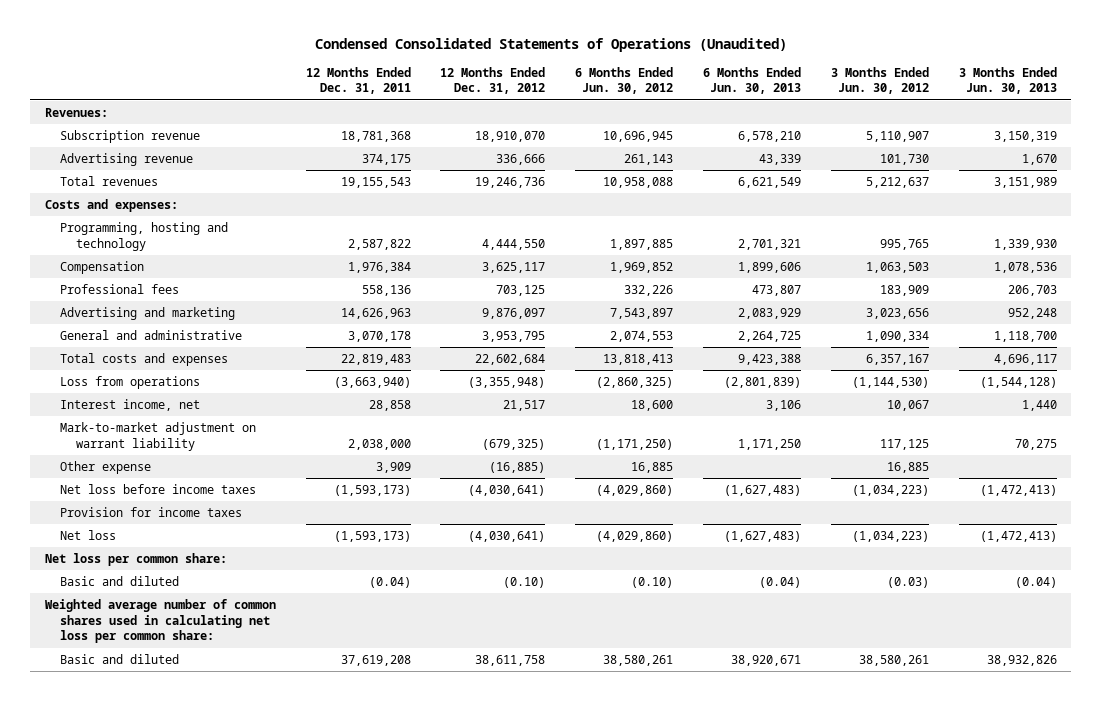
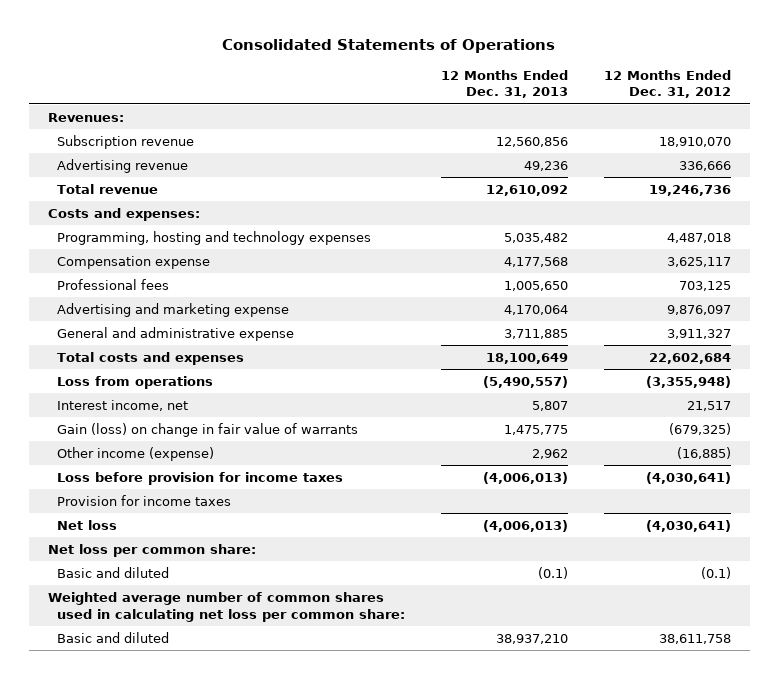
[314,37,787,52] Condensed Consolidated Statements of Operations (Unaudited) -> [222,38,556,53] Consolidated Statements of Operations
[305,66,411,95] 12 Months Ended Dec. 31, 2011 -> none
[575,66,674,95] 6 Months Ended Jun. 30, 2012 -> none
[702,66,801,95] 6 Months Ended Jun. 30, 2013 -> none
[830,66,929,95] 3 Months Ended Jun. 30, 2012 -> none
[958,66,1057,95] 3 Months Ended Jun. 30, 2013 -> none
none -> [441,69,569,99] 12 Months Ended Dec. 31, 2013
[60,176,159,187] Total revenues -> [56,183,158,194] Total revenue
[60,222,229,251] Programming, hosting and technology -> [56,230,371,245] Programming, hosting and technology expenses
[482,238,546,250] 4,444,550 -> [667,232,732,243] 4,487,018
[60,261,145,275] Compensation -> [56,255,210,269] Compensation expense
[60,307,236,321] Advertising and marketing -> [56,302,289,317] Advertising and marketing expense
[60,330,243,341] General and administrative -> [56,326,294,341] General and administrative expense
[482,331,546,343] 3,953,795 -> [667,328,732,339] 3,911,327
[60,422,257,451] Mark-to-market adjustment on warrant liability -> [56,422,358,437] Gain (loss) on change in fair value of warrants
[60,461,152,475] Other expense -> [56,446,214,461] Other income (expense)
[60,484,257,495] Net loss before income taxes -> [56,471,343,485] Loss before provision for income taxes
[503,577,546,589] (0.10) -> [701,566,732,579] (0.1)

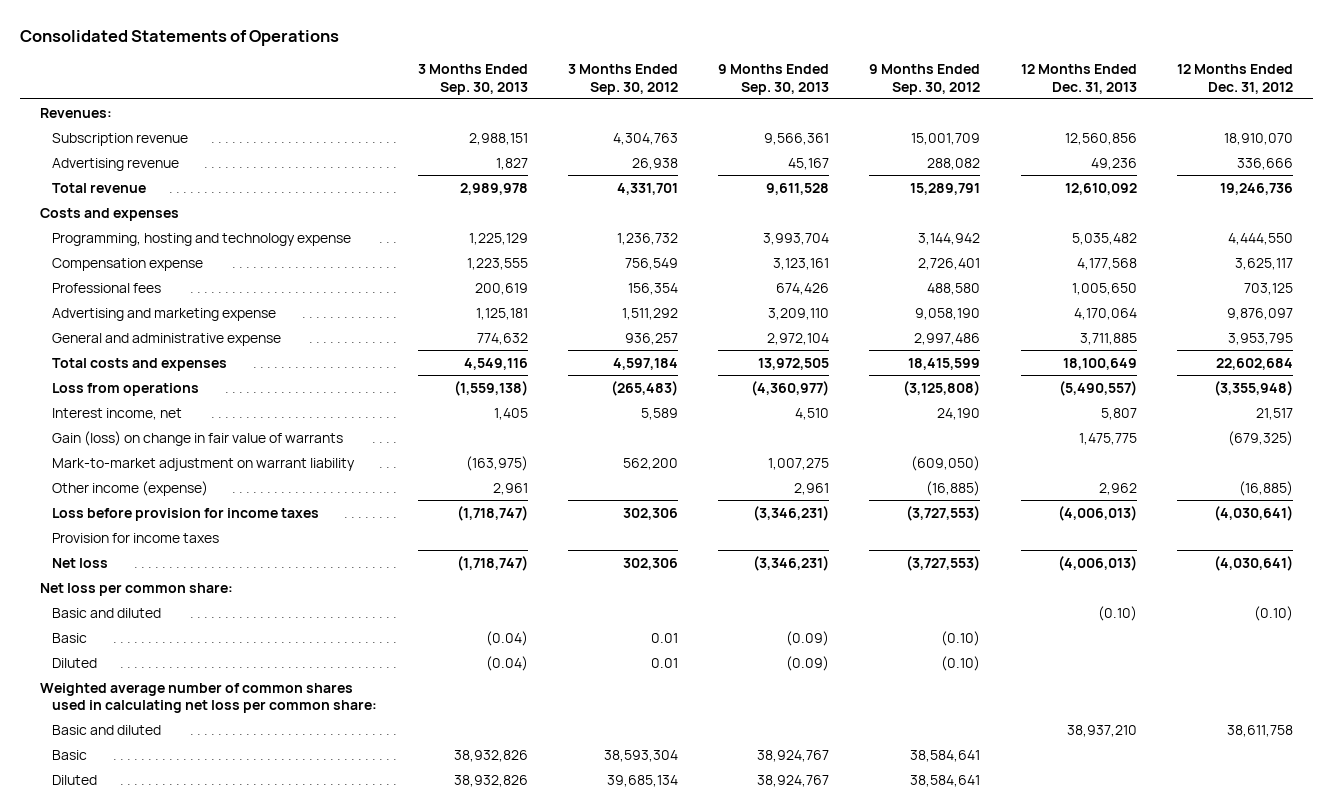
none -> [417,64,528,95] 3 Months Ended Sep. 30, 2013
none -> [567,64,678,95] 3 Months Ended Sep. 30, 2012
none -> [718,64,830,95] 9 Months Ended Sep. 30, 2013
none -> [869,64,981,95] 9 Months Ended Sep. 30, 2012
[47,207,200,221] Costs and expenses: -> [40,207,180,221] Costs and expenses
[56,230,371,245] Programming, hosting and technology expenses -> [52,232,352,246] Programming, hosting and technology expense
[667,232,732,243] 4,487,018 -> [1228,232,1294,245] 4,444,550
[667,328,732,339] 3,911,327 -> [1228,332,1294,345] 3,953,795
none -> [52,457,356,471] Mark-to-market adjustment on warrant liability
[538,566,569,579] (0.1) -> [1097,605,1137,621] (0.10)
[701,566,732,579] (0.1) -> [1254,605,1294,621] (0.10)
none -> [52,632,88,643] Basic
none -> [52,657,98,668] Diluted
none -> [52,749,88,760] Basic
none -> [52,774,98,785] Diluted

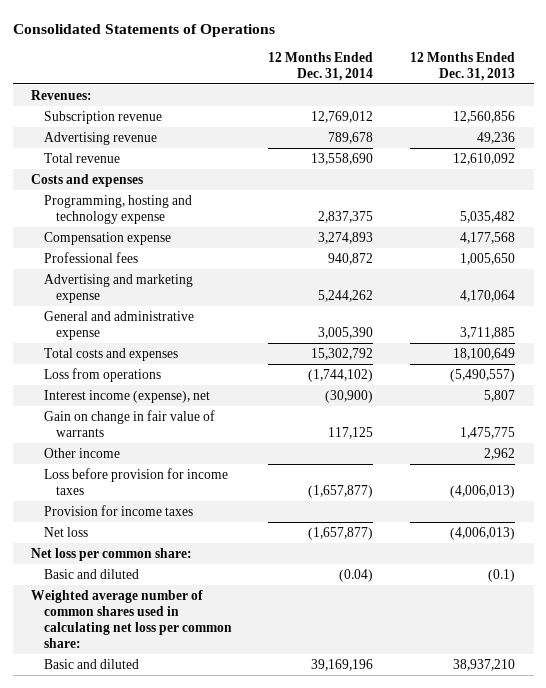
[417,64,528,95] 3 Months Ended Sep. 30, 2013 -> none
[567,64,678,95] 3 Months Ended Sep. 30, 2012 -> none
[718,64,830,95] 9 Months Ended Sep. 30, 2013 -> none
[869,64,981,95] 9 Months Ended Sep. 30, 2012 -> none
[1177,64,1294,94] 12 Months Ended Dec. 31, 2012 -> none
none -> [268,51,374,81] 12 Months Ended Dec. 31, 2014
[52,457,356,471] Mark-to-market adjustment on warrant liability -> none
[52,407,183,420] Interest income, net -> [43,389,210,403] Interest income (expense), net
[52,430,344,446] Gain (loss) on change in fair value of warrants -> [43,409,215,437] Gain on change in fair value of warrants
[52,480,209,496] Other income (expense) -> [43,447,120,458] Other income
[52,632,88,643] Basic -> none
[52,657,98,668] Diluted -> none
[1097,605,1137,621] (0.10) -> [488,568,516,582] (0.1)
[52,749,88,760] Basic -> none
[52,774,98,785] Diluted -> none

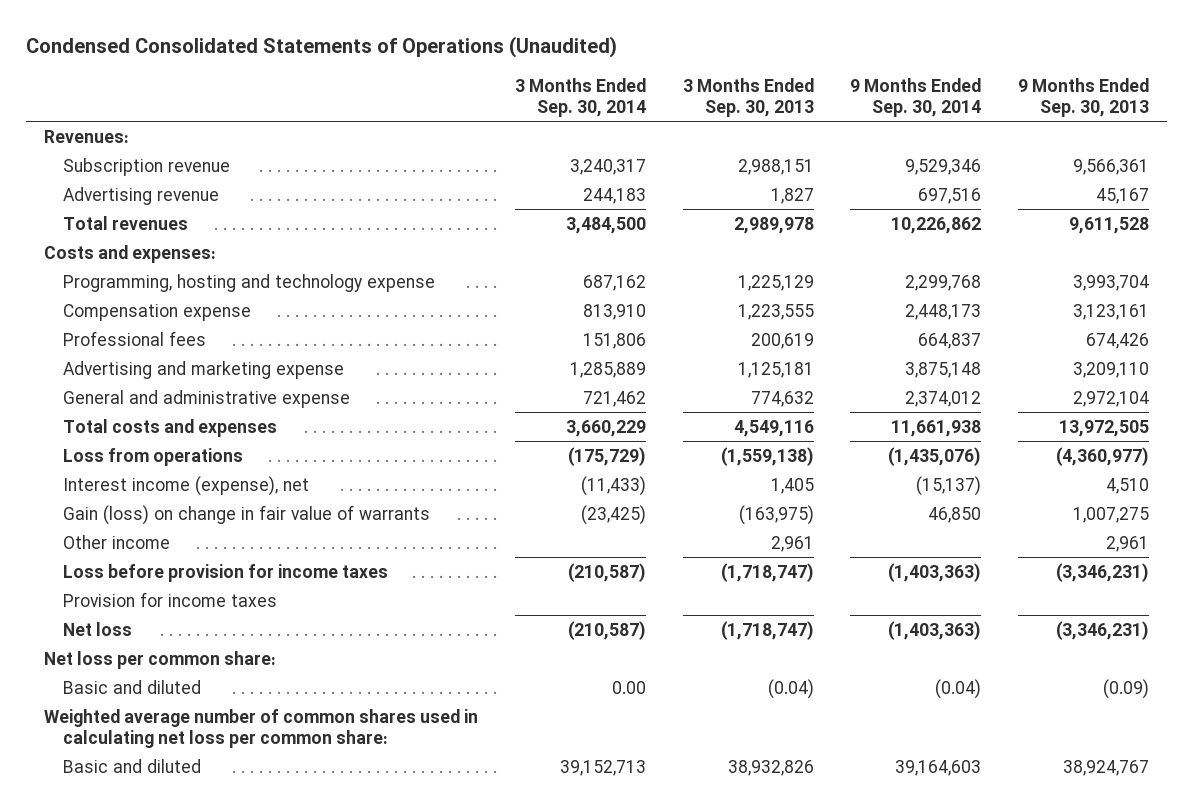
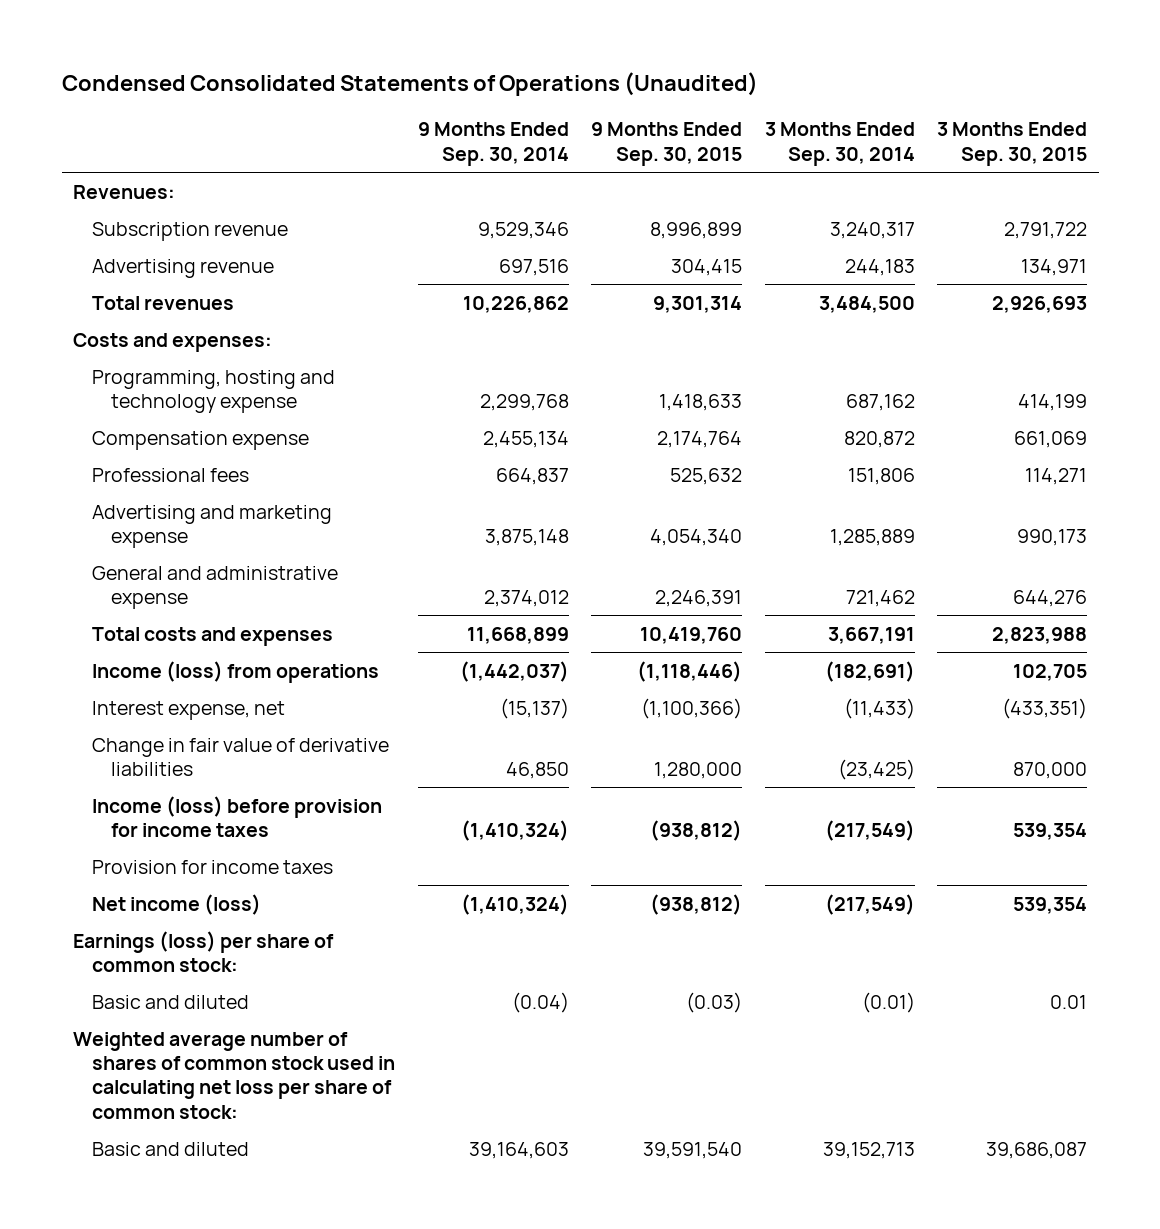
[682,77,814,117] 3 Months Ended Sep. 30, 2013 -> none
[1018,77,1150,117] 9 Months Ended Sep. 30, 2013 -> none
none -> [591,122,743,166] 9 Months Ended Sep. 30, 2015
none -> [937,122,1088,166] 3 Months Ended Sep. 30, 2015
[582,303,646,320] 813,910 -> [843,430,915,448] 820,872
[905,303,982,320] 2,448,173 -> [482,430,569,448] 2,455,134
[63,534,171,549] Other income -> none
[565,419,646,437] 3,660,229 -> [827,626,915,644] 3,667,191
[891,419,982,437] 11,661,938 -> [466,626,569,644] 11,668,899
[63,447,244,466] Loss from operations -> [92,660,380,683] Income (loss) from operations
[567,446,646,466] (175,729) -> [824,660,915,682] (182,691)
[888,446,982,466] (1,435,076) -> [459,660,569,682] (1,442,037)
[63,475,310,496] Interest income (expense), net -> [92,700,286,720] Interest expense, net
[63,504,431,525] Gain (loss) on change in fair value of warrants -> [92,737,390,777] Change in fair value of derivative liabilities
[63,563,389,582] Loss before provision for income taxes -> [92,795,383,838] Income (loss) before provision for income taxes
[567,562,646,582] (210,587) -> [824,820,915,842] (217,549)
[888,562,982,582] (1,403,363) -> [460,820,569,842] (1,410,324)
[63,621,133,636] Net loss -> [92,893,262,915] Net income (loss)
[567,620,646,640] (210,587) -> [824,893,915,915] (217,549)
[888,620,982,640] (1,403,363) -> [460,893,569,915] (1,410,324)
[44,650,277,669] Net loss per common share: -> [72,930,334,973] Earnings (loss) per share of common stock:
[611,680,646,694] 0.00 -> [861,991,915,1013] (0.01)
[44,708,479,748] Weighted average number of common shares used in calculating net loss per common share: -> [72,1031,396,1119] Weighted average number of shares of common stock used in calculating net loss per share of common stock:

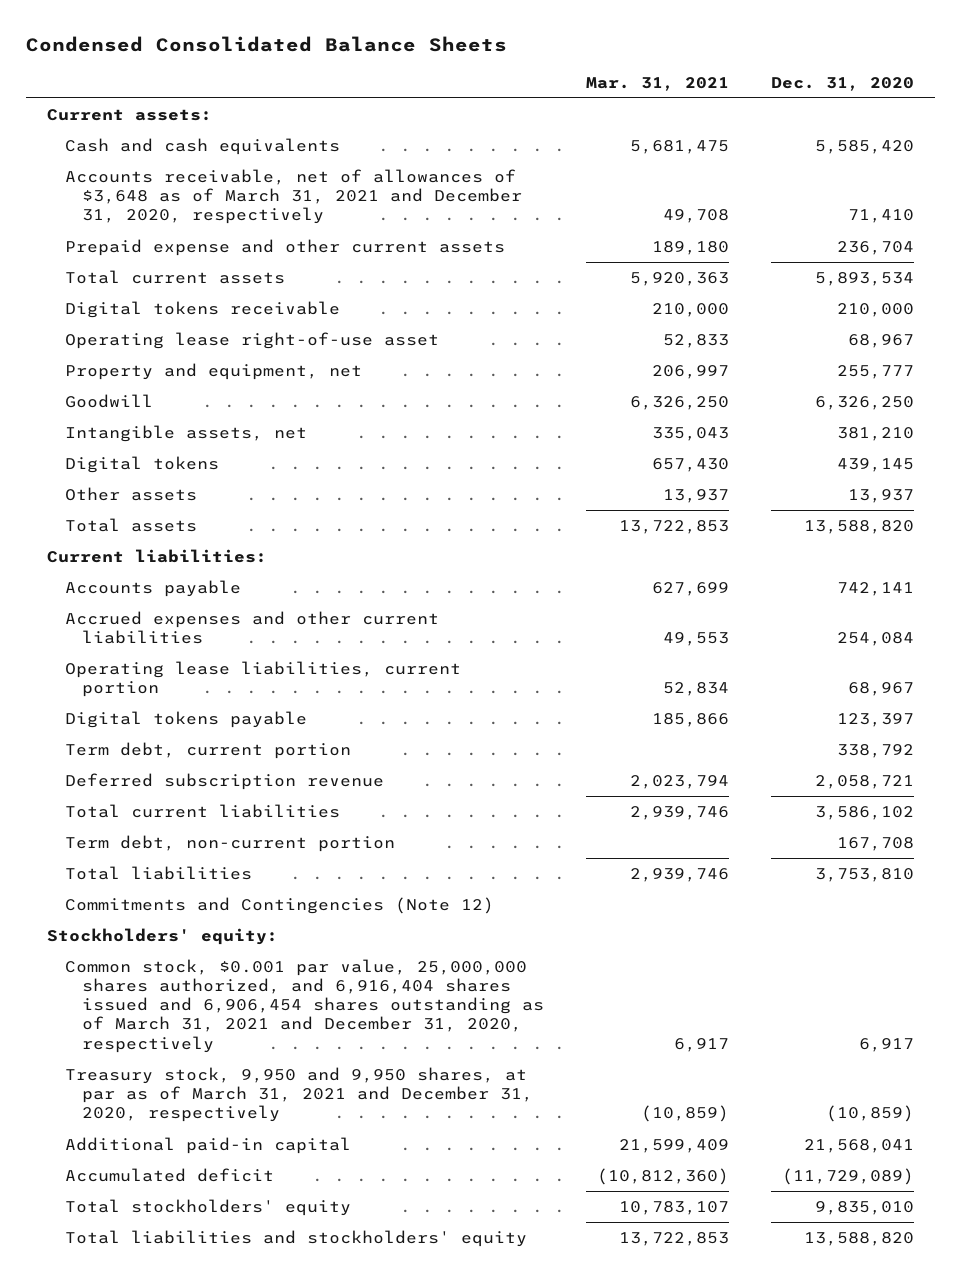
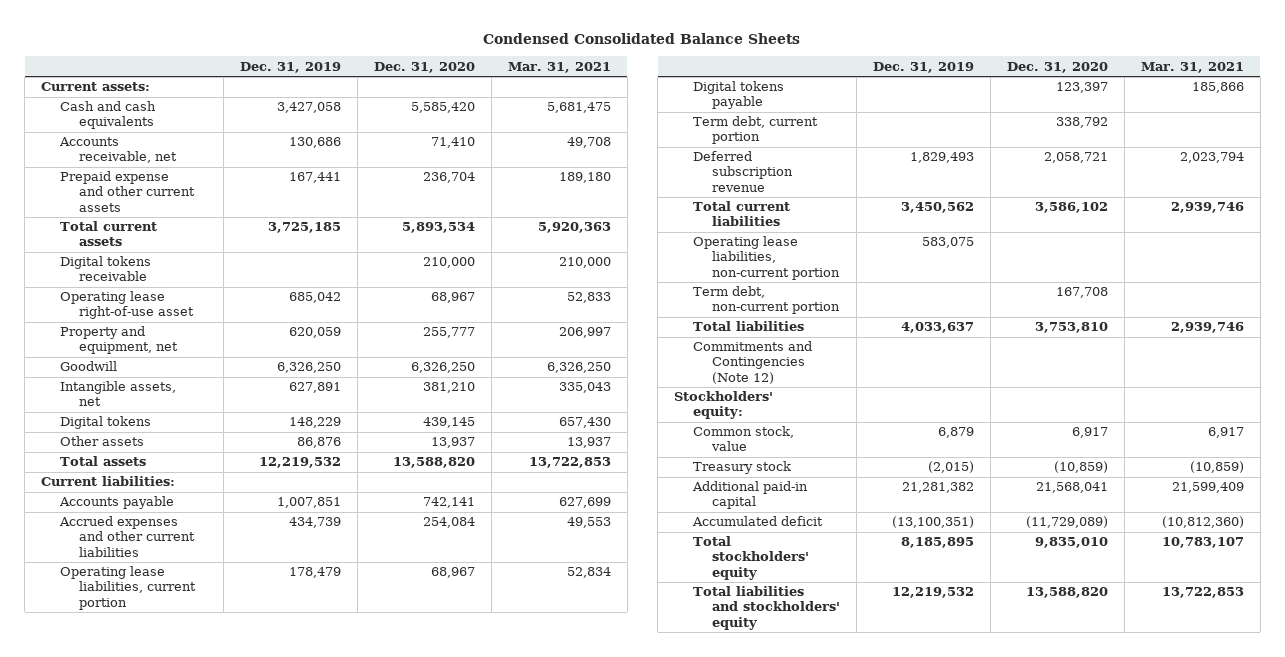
none -> [240,61,342,73] Dec. 31, 2019
[64,169,522,225] Accounts receivable, net of allowances of $3,648 as of March 31, 2021 and December 31, 2020, respectively -> [59,137,178,164] Accounts receivable, net
none -> [693,236,841,280] Operating lease liabilities, non-current portion
[64,959,544,1053] Common stock, $0.001 par value, 25,000,000 shares authorized, and 6,916,404 shares issued and 6,906,454 shares outstanding as of March 31, 2021 and December 31, 2020, respectively -> [693,426,795,452] Common stock, value
[64,1067,533,1123] Treasury stock, 9,950 and 9,950 shares, at par as of March 31, 2021 and December 31, 2020, respectively -> [693,461,792,475] Treasury stock

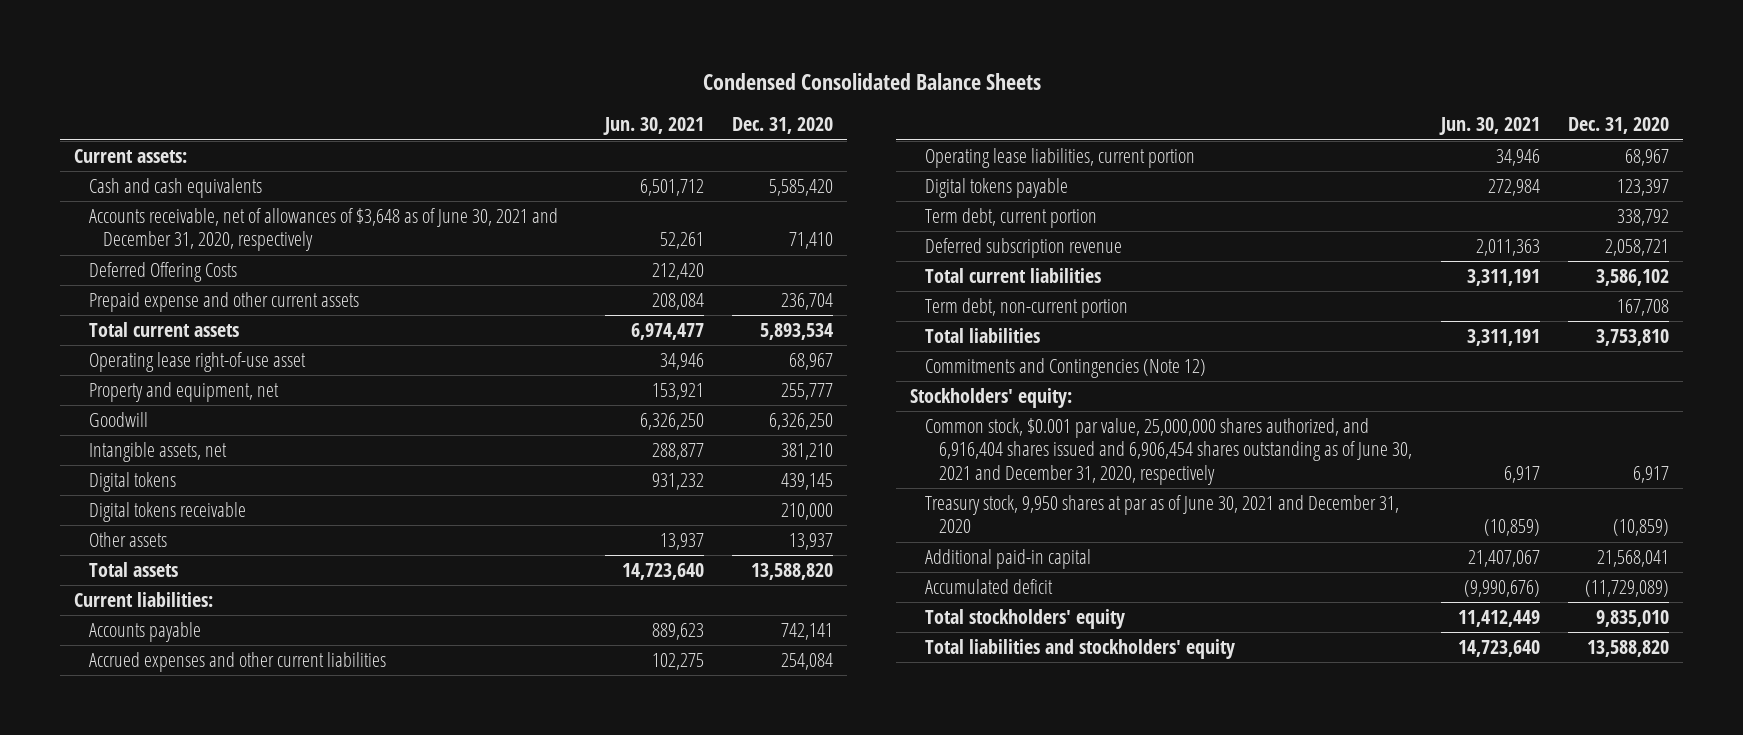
[240,61,342,73] Dec. 31, 2019 -> none
[507,61,611,73] Mar. 31, 2021 -> none
none -> [602,117,704,136] Jun. 30, 2021
[59,137,178,164] Accounts receivable, net -> [88,208,558,252] Accounts receivable, net of allowances of $3,648 as of June 30, 2021 and December 31, 2020, respectively
none -> [88,262,237,283] Deferred Offering Costs
[60,256,152,282] Digital tokens receivable -> [88,502,246,523] Digital tokens receivable
[693,236,841,280] Operating lease liabilities, non-current portion -> none
[693,426,795,452] Common stock, value -> [924,418,1413,485] Common stock, $0.001 par value, 25,000,000 shares authorized, and 6,916,404 shares issued and 6,906,454 shares outstanding as of June 30, 2021 and December 31, 2020, respectively
[693,461,792,475] Treasury stock -> [924,495,1399,534] Treasury stock, 9,950 shares at par as of June 30, 2021 and December 31, 2020

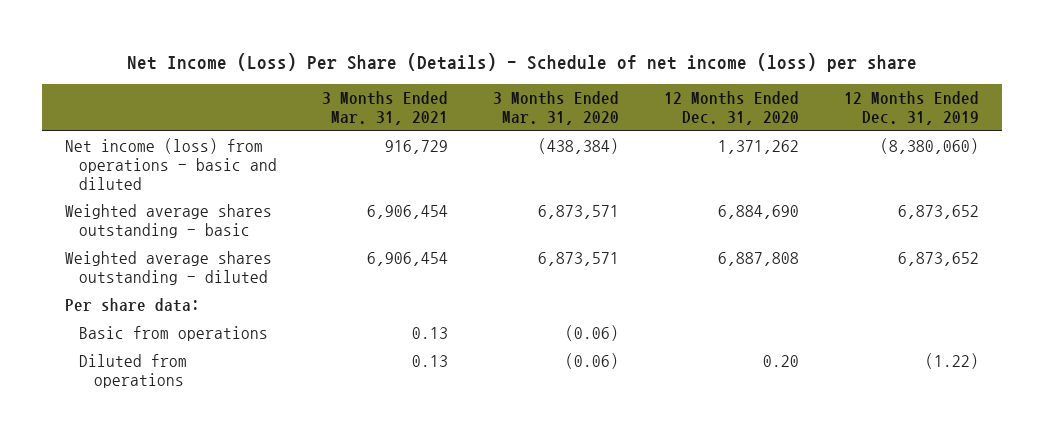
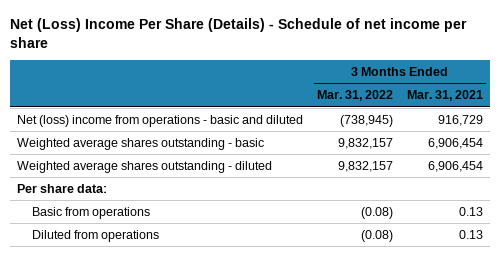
[127,52,918,72] Net Income (Loss) Per Share (Details) - Schedule of net income (loss) per share -> [10,18,468,49] Net (Loss) Income Per Share (Details) - Schedule of net income per share
[493,91,620,125] 3 Months Ended Mar. 31, 2020 -> none
[664,91,800,125] 12 Months Ended Dec. 31, 2020 -> none
[844,91,980,125] 12 Months Ended Dec. 31, 2019 -> none
none -> [316,90,393,102] Mar. 31, 2022
[64,138,278,190] Net income (loss) from operations - basic and diluted -> [17,114,304,127] Net (loss) income from operations - basic and diluted

